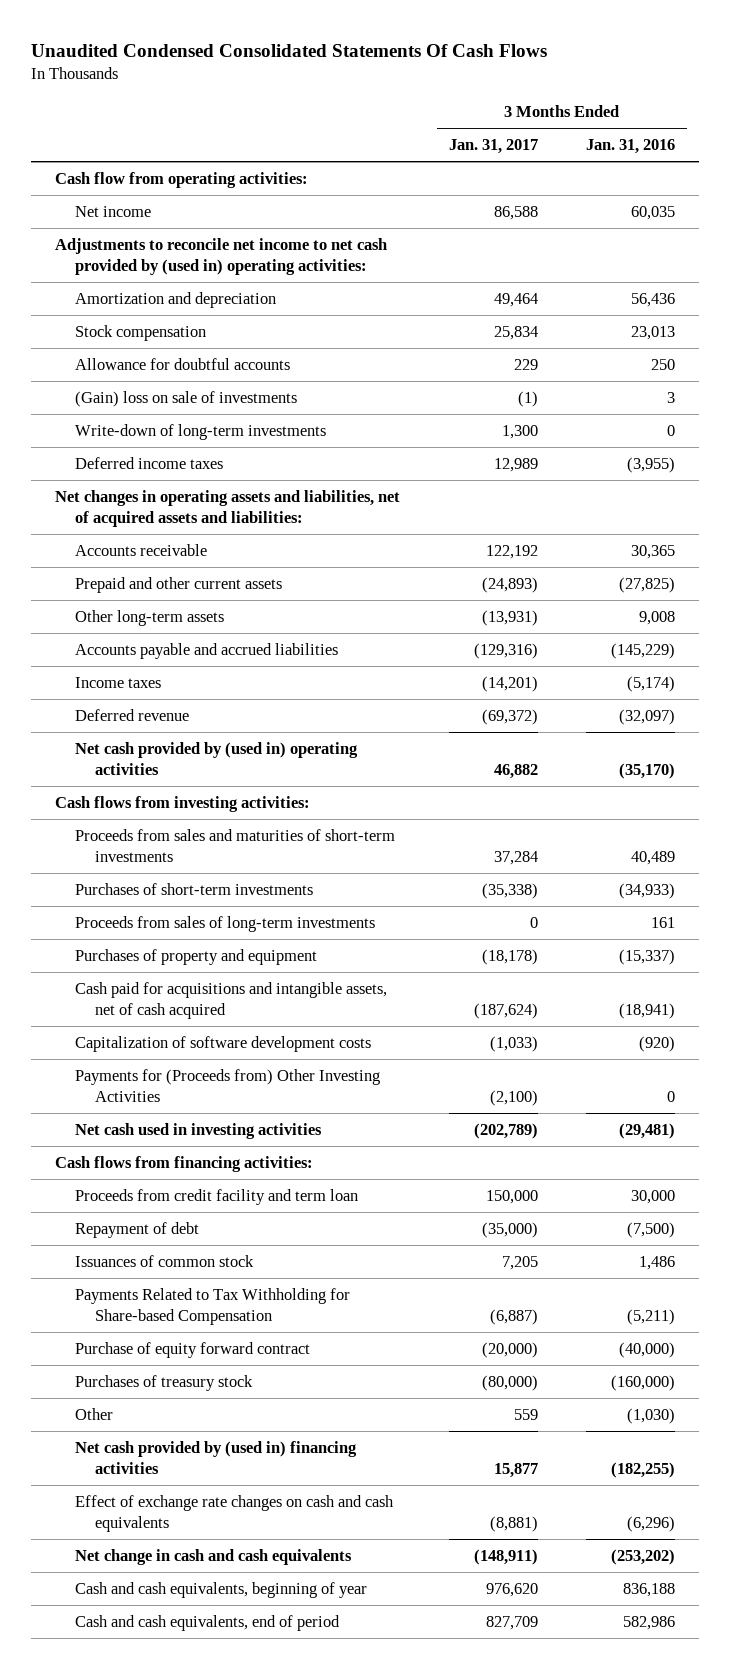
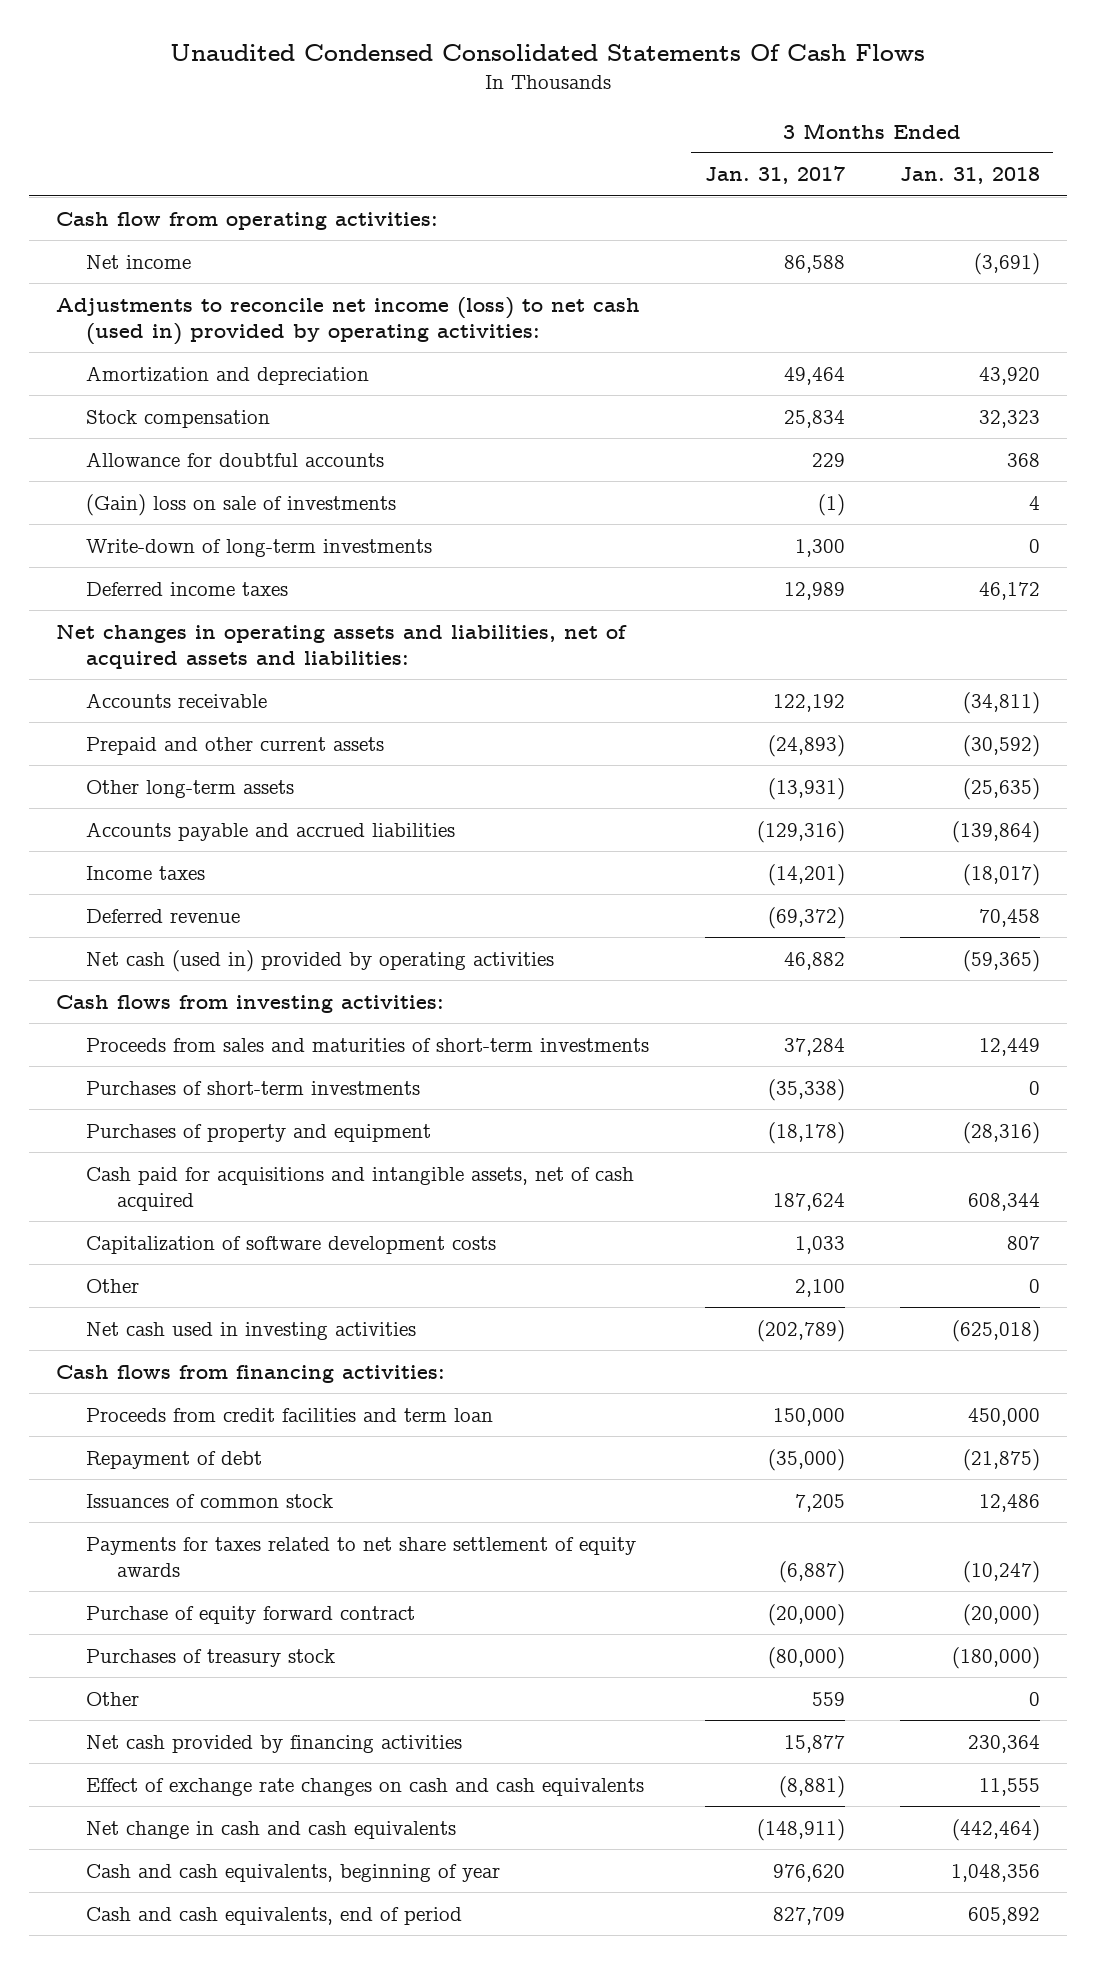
[586,139,676,155] Jan. 31, 2016 -> none
none -> [899,167,1040,185] Jan. 31, 2018
[55,237,388,275] Adjustments to reconcile net income to net cash provided by (used in) operating activities: -> [56,296,641,346] Adjustments to reconcile net income (loss) to net cash (used in) provided by operating activities:
[74,741,358,775] Net cash provided by (used in) operating activities -> [86,949,555,972] Net cash (used in) provided by operating activities
[74,915,375,932] Proceeds from sales of long-term investments -> none
[74,1068,380,1102] Payments for (Proceeds from) Other Investing Activities -> none
[473,1002,538,1019] (187,624) -> [772,1193,845,1212] 187,624
[489,1035,538,1052] (1,033) -> [794,1235,845,1254] 1,033
none -> [86,1278,140,1293] Other
[74,1188,358,1205] Proceeds from credit facility and term loan -> [86,1407,494,1422] Proceeds from credit facilities and term loan
[74,1287,350,1325] Payments Related to Tax Withholding for Share-based Compensation -> [86,1536,637,1578] Payments for taxes related to net share settlement of equity awards
[74,1440,357,1474] Net cash provided by (used in) financing activities -> [86,1734,463,1753] Net cash provided by financing activities

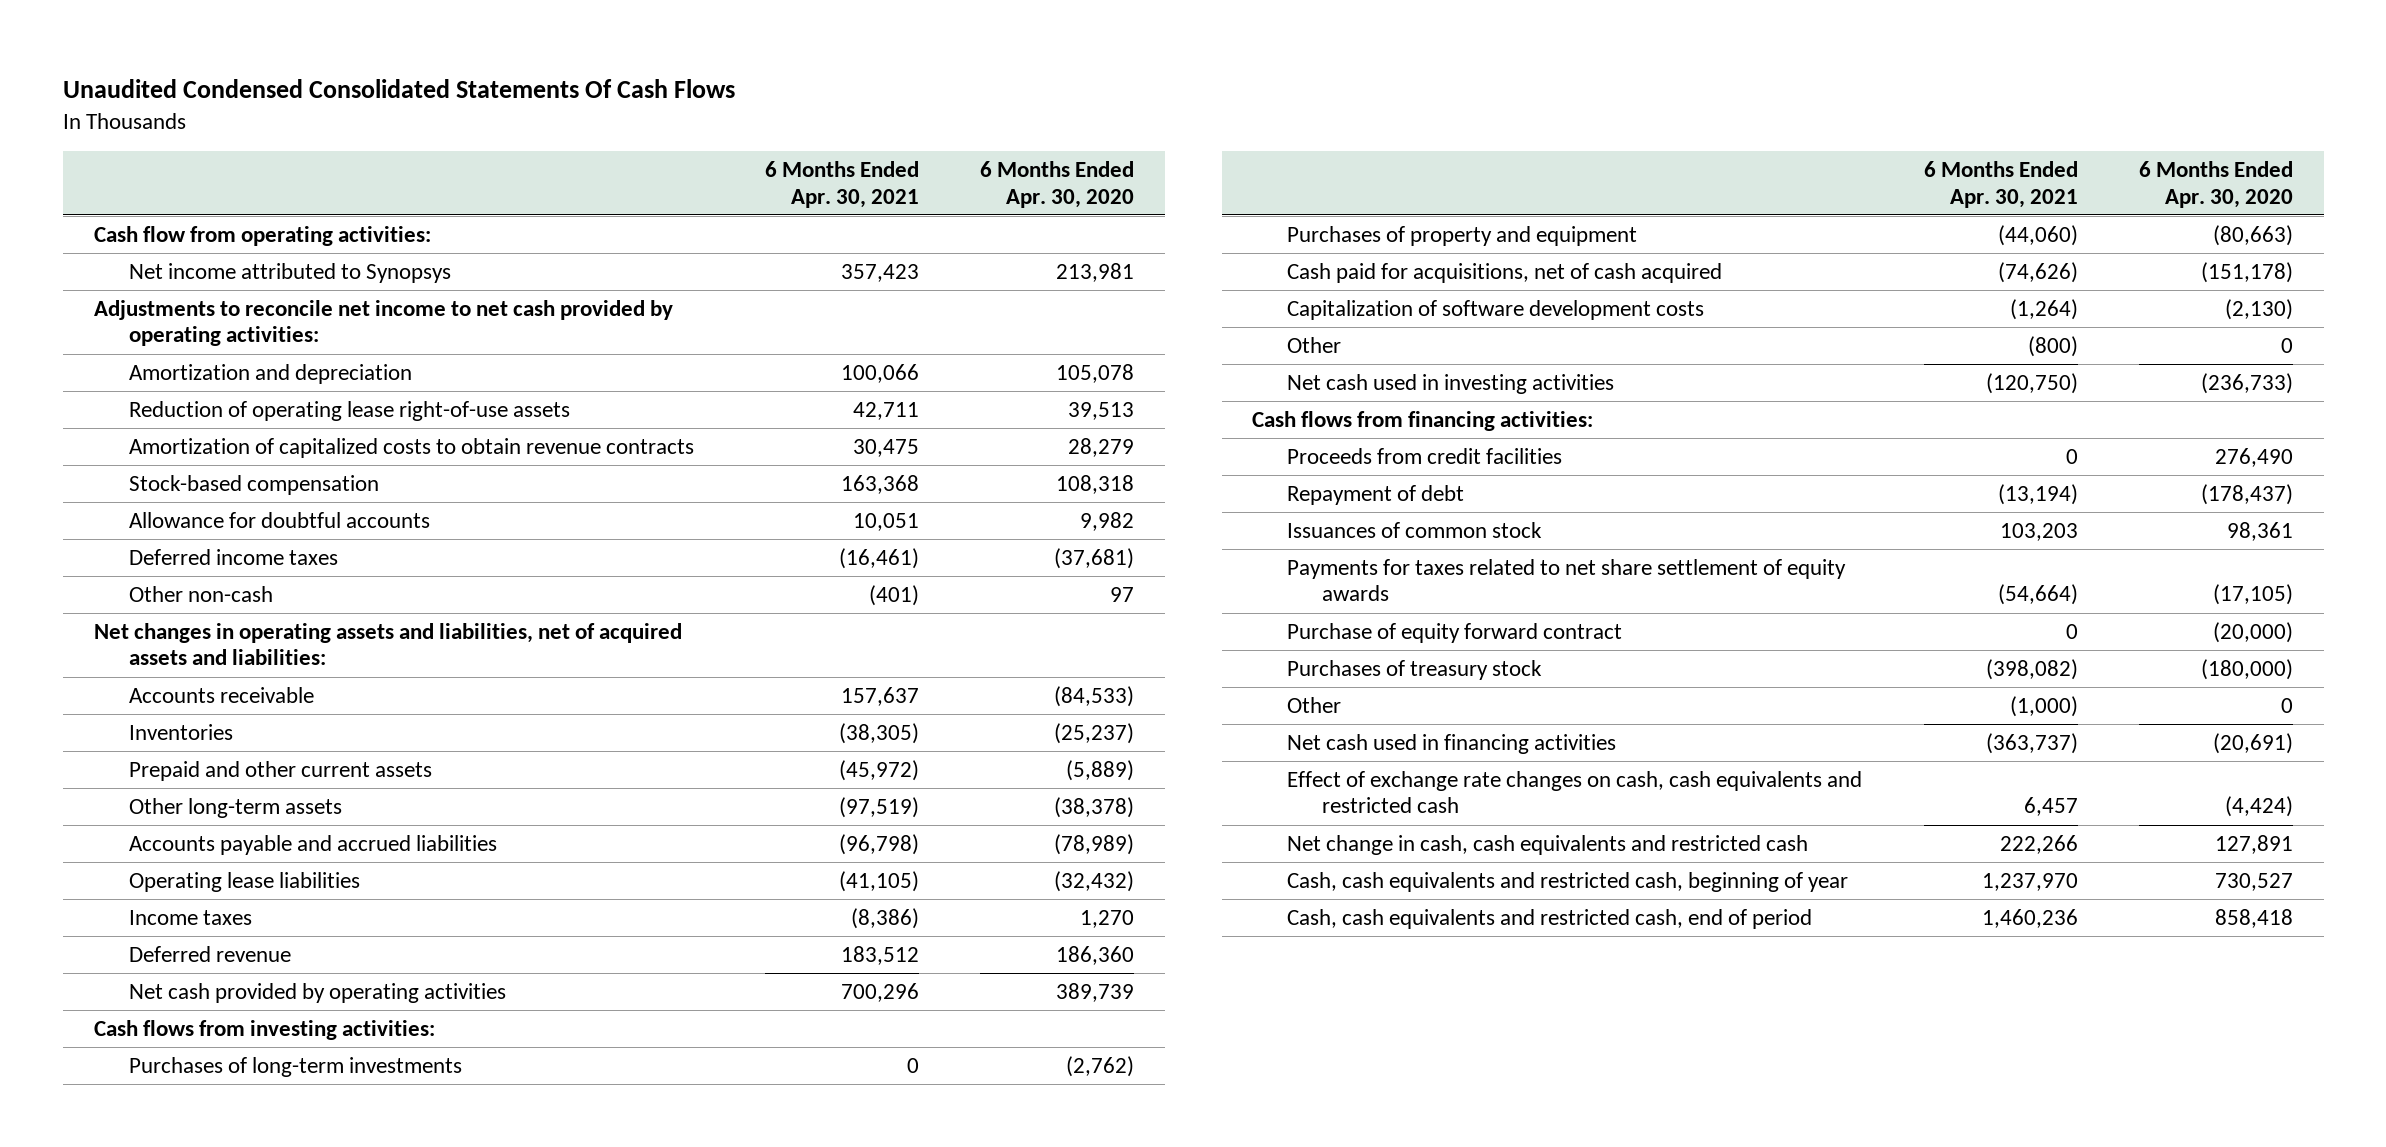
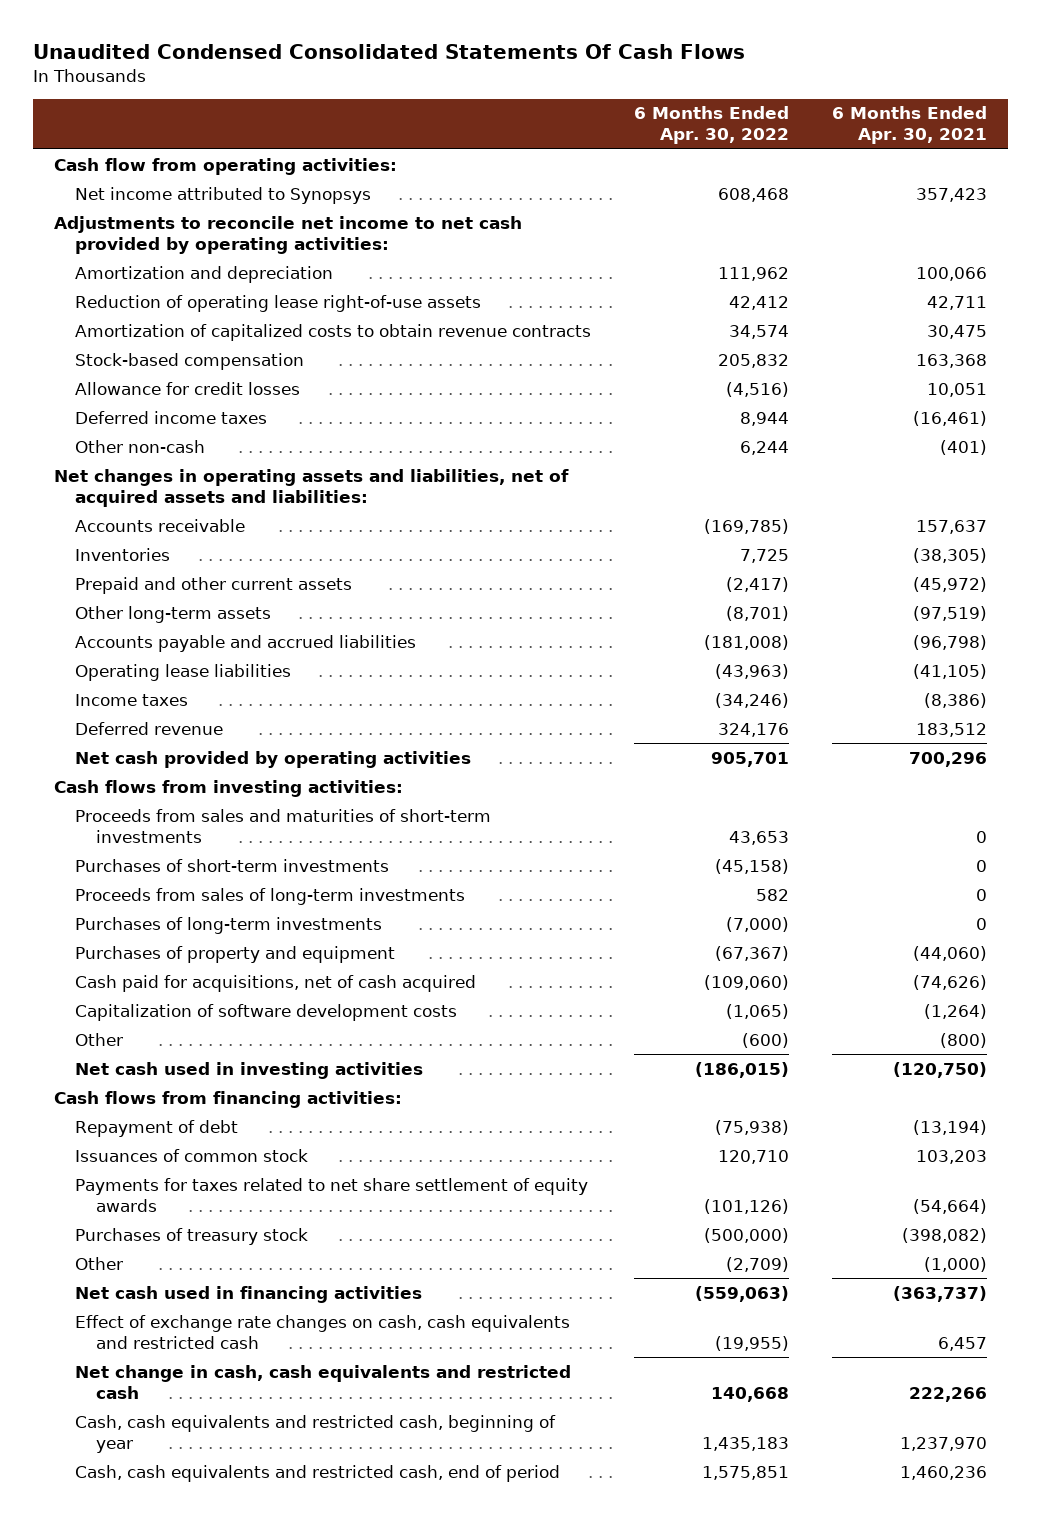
[980,161,1135,208] 6 Months Ended Apr. 30, 2020 -> none
none -> [634,106,790,145] 6 Months Ended Apr. 30, 2022
[128,512,430,529] Allowance for doubtful accounts -> [75,381,301,395] Allowance for credit losses
none -> [75,808,492,843] Proceeds from sales and maturities of short-term investments
none -> [75,858,390,872] Purchases of short-term investments
none -> [75,887,466,905] Proceeds from sales of long-term investments
[1287,448,1563,465] Proceeds from credit facilities -> none
[1287,623,1623,644] Purchase of equity forward contract -> none

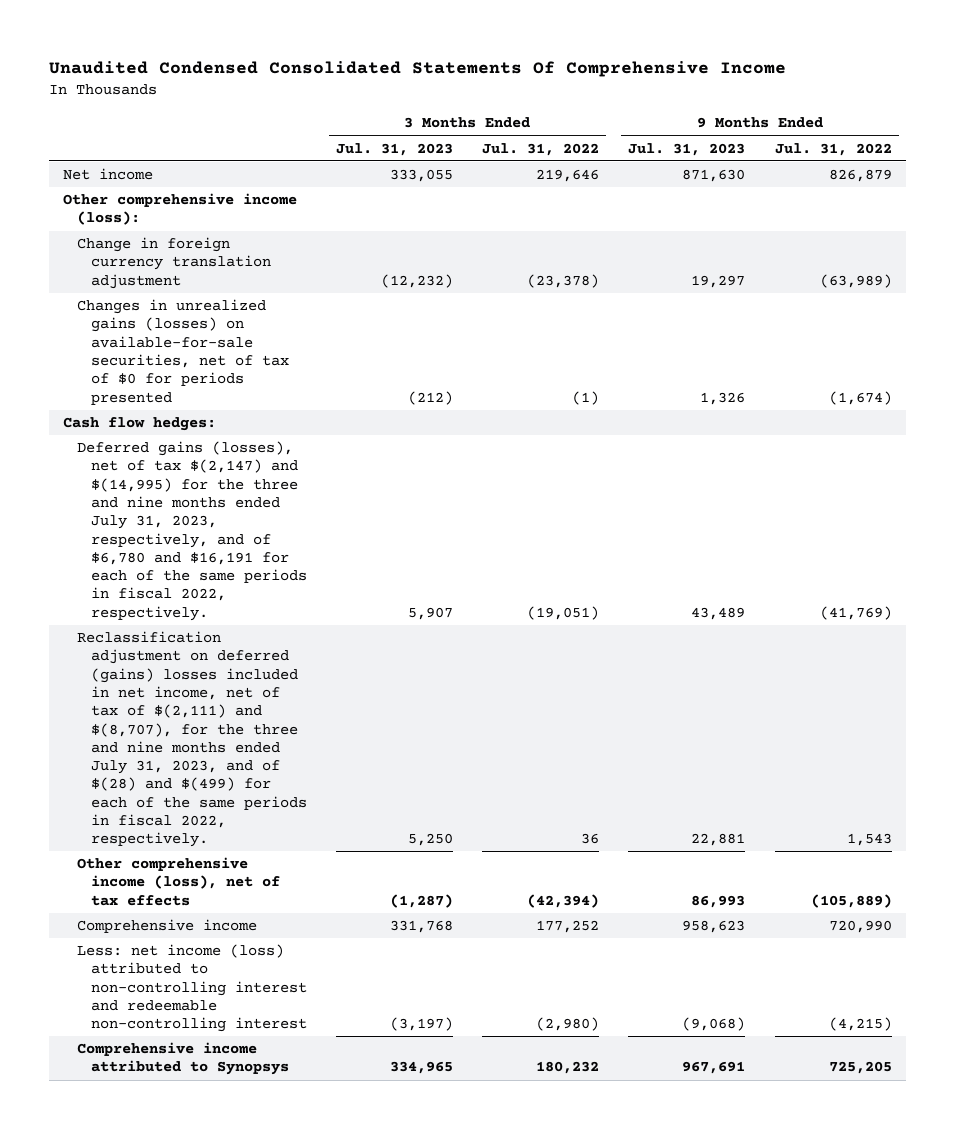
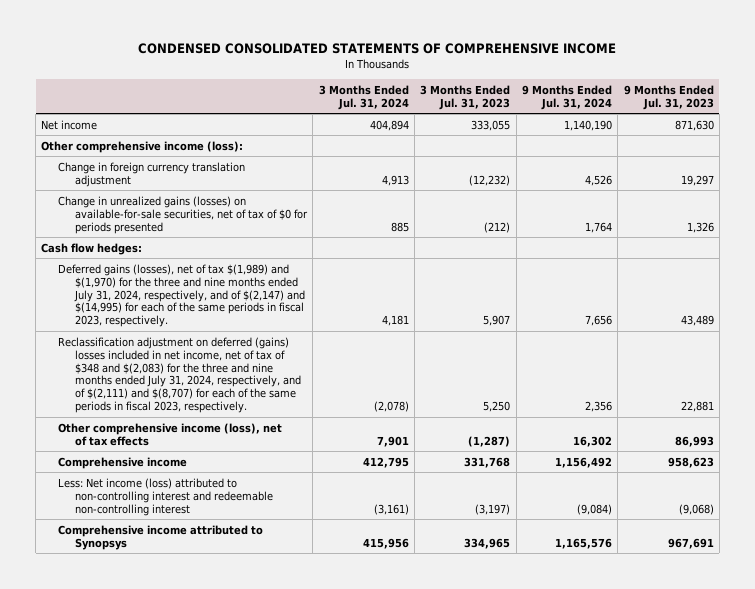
[48,61,786,78] Unaudited Condensed Consolidated Statements Of Comprehensive Income -> [138,42,617,54] CONDENSED CONSOLIDATED STATEMENTS OF COMPREHENSIVE INCOME
[482,142,600,156] Jul. 31, 2022 -> none
[774,142,892,156] Jul. 31, 2022 -> none
none -> [318,84,409,110] 3 Months Ended Jul. 31, 2024
none -> [521,84,612,110] 9 Months Ended Jul. 31, 2024
[77,299,289,405] Changes in unrealized gains (losses) on available-for-sale securities, net of tax of $0 for periods presented -> [58,195,309,234] Change in unrealized gains (losses) on available-for-sale securities, net of tax of $0 for periods presented
[77,441,307,621] Deferred gains (losses), net of tax $(2,147) and $(14,995) for the three and nine months ended July 31, 2023, respectively, and of $6,780 and $16,191 for each of the same periods in fiscal 2022, respectively. -> [58,263,306,328] Deferred gains (losses), net of tax $(1,989) and $(1,970) for the three and nine months ended July 31, 2024, respectively, and of $(2,147) and $(14,995) for each of the same periods in fiscal 2023, respectively.
[77,631,307,848] Reclassification adjustment on deferred (gains) losses included in net income, net of tax of $(2,111) and $(8,707), for the three and nine months ended July 31, 2023, and of $(28) and $(499) for each of the same periods in fiscal 2022, respectively. -> [58,336,302,414] Reclassification adjustment on deferred (gains) losses included in net income, net of tax of $348 and $(2,083) for the three and nine months ended July 31, 2024, respectively, and of $(2,111) and $(8,707) for each of the same periods in fiscal 2023, respectively.
[77,944,307,1033] Less: net income (loss) attributed to non-controlling interest and redeemable non-controlling interest -> [58,477,274,516] Less: Net income (loss) attributed to non-controlling interest and redeemable non-controlling interest

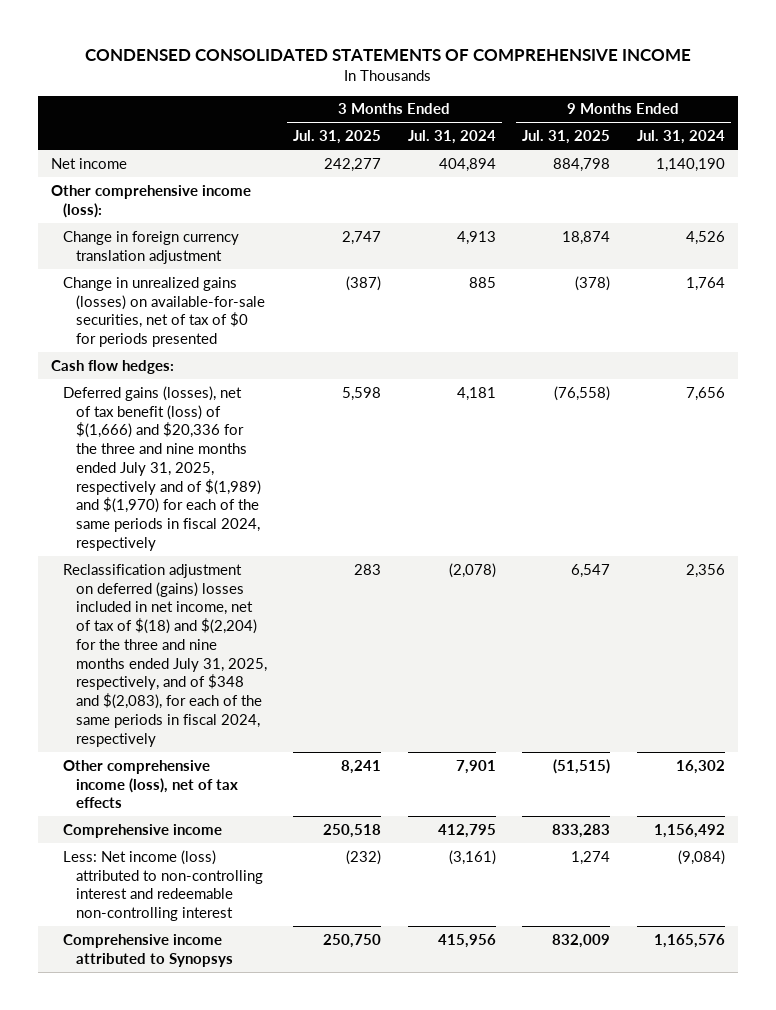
[420,84,511,110] 3 Months Ended Jul. 31, 2023 -> none
[623,84,714,110] 9 Months Ended Jul. 31, 2023 -> none
none -> [293,130,382,145] Jul. 31, 2025
none -> [522,130,611,145] Jul. 31, 2025
[58,263,306,328] Deferred gains (losses), net of tax $(1,989) and $(1,970) for the three and nine months ended July 31, 2024, respectively, and of $(2,147) and $(14,995) for each of the same periods in fiscal 2023, respectively. -> [63,385,261,551] Deferred gains (losses), net of tax benefit (loss) of $(1,666) and $20,336 for the three and nine months ended July 31, 2025, respectively and of $(1,989) and $(1,970) for each of the same periods in fiscal 2024, respectively
[58,336,302,414] Reclassification adjustment on deferred (gains) losses included in net income, net of tax of $348 and $(2,083) for the three and nine months ended July 31, 2024, respectively, and of $(2,111) and $(8,707) for each of the same periods in fiscal 2023, respectively. -> [63,563,267,747] Reclassification adjustment on deferred (gains) losses included in net income, net of tax of $(18) and $(2,204) for the three and nine months ended July 31, 2025, respectively, and of $348 and $(2,083), for each of the same periods in fiscal 2024, respectively

